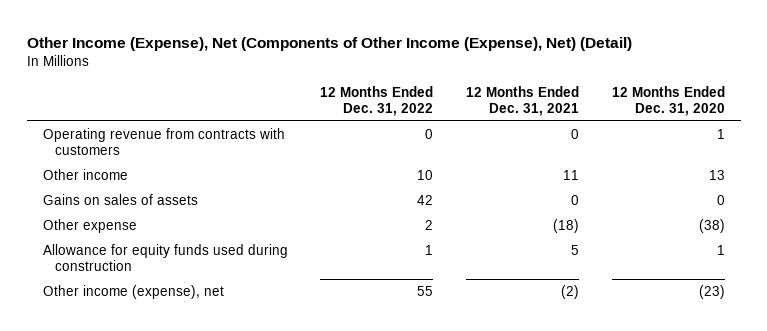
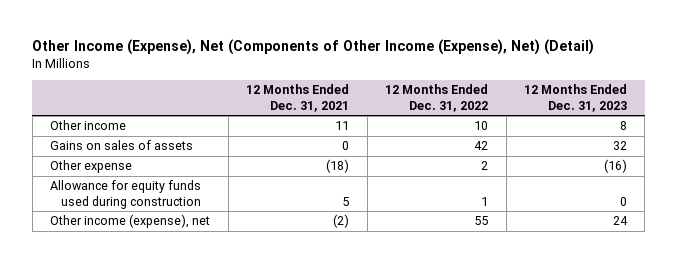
[611,85,725,116] 12 Months Ended Dec. 31, 2020 -> none
none -> [524,84,628,113] 12 Months Ended Dec. 31, 2023
[42,128,285,156] Operating revenue from contracts with customers -> none

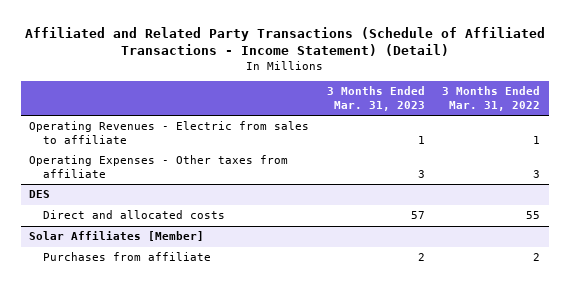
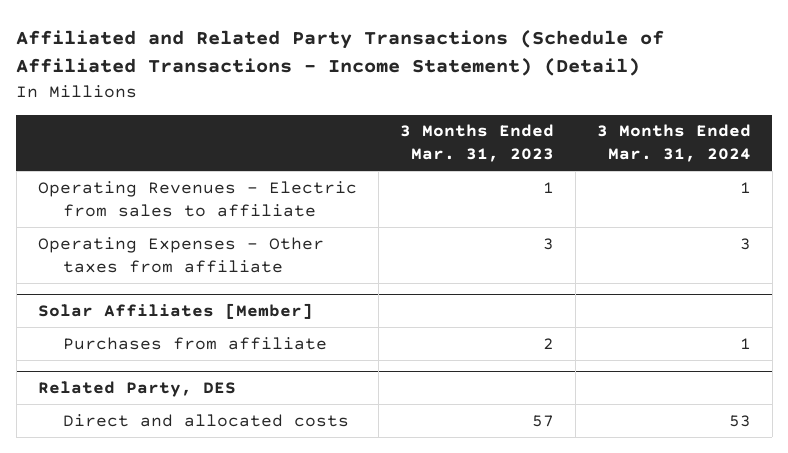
[442,86,541,111] 3 Months Ended Mar. 31, 2022 -> none
none -> [596,124,751,163] 3 Months Ended Mar. 31, 2024
[29,190,51,199] DES -> none
[43,210,226,220] Direct and allocated costs -> none
none -> [37,381,236,398] Related Party, DES
none -> [63,413,350,427] Direct and allocated costs

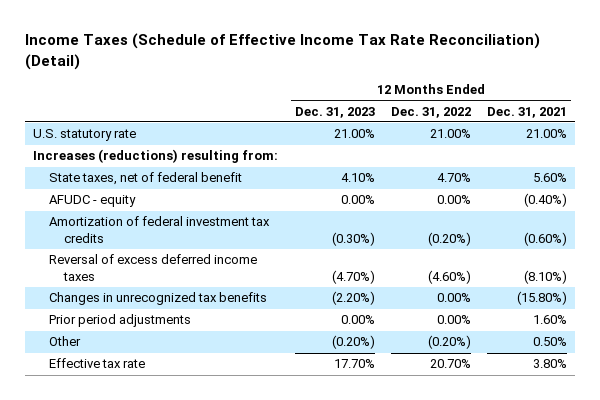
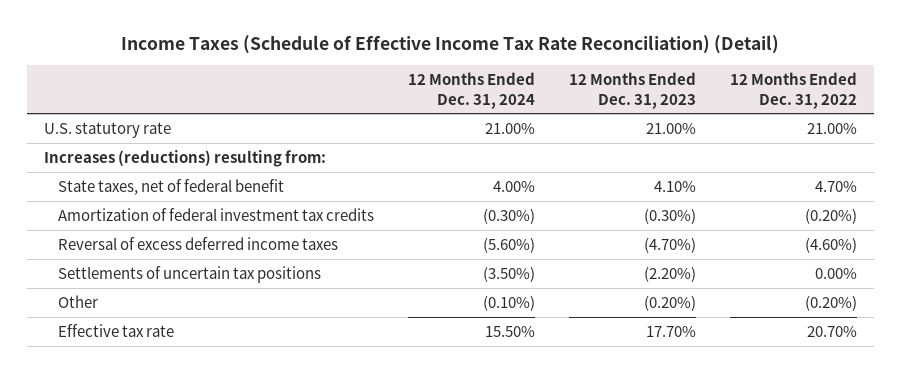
[486,106,567,118] Dec. 31, 2021 -> none
none -> [407,72,535,109] 12 Months Ended Dec. 31, 2024
[48,195,136,208] AFUDC - equity -> none
[48,292,267,306] Changes in unrecognized tax benefits -> none
[48,314,191,328] Prior period adjustments -> none
none -> [57,265,321,283] Settlements of uncertain tax positions

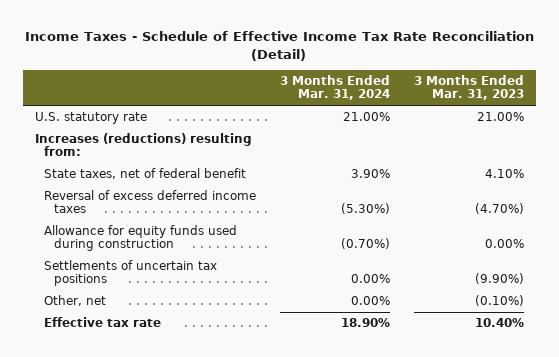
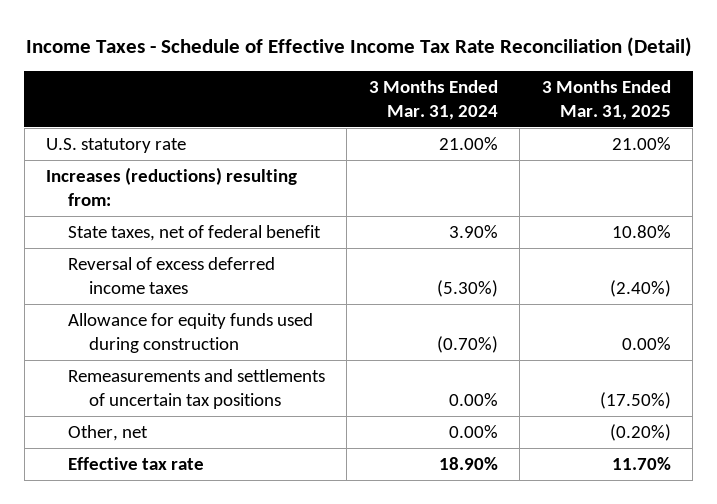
[414,75,525,101] 3 Months Ended Mar. 31, 2023 -> none
none -> [541,79,671,120] 3 Months Ended Mar. 31, 2025
[44,260,218,287] Settlements of uncertain tax positions -> [67,368,325,409] Remeasurements and settlements of uncertain tax positions

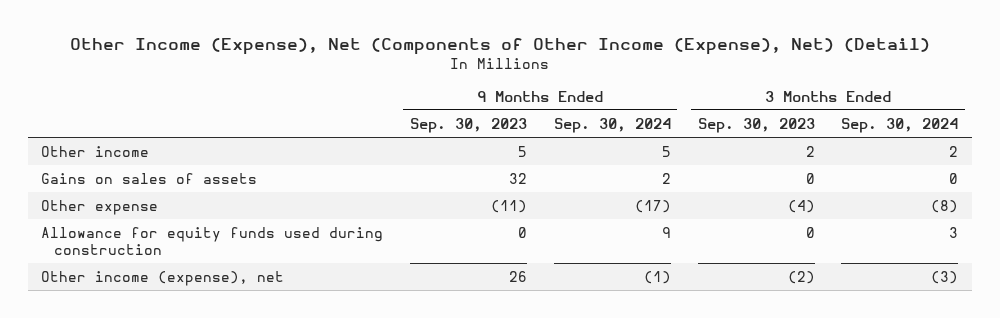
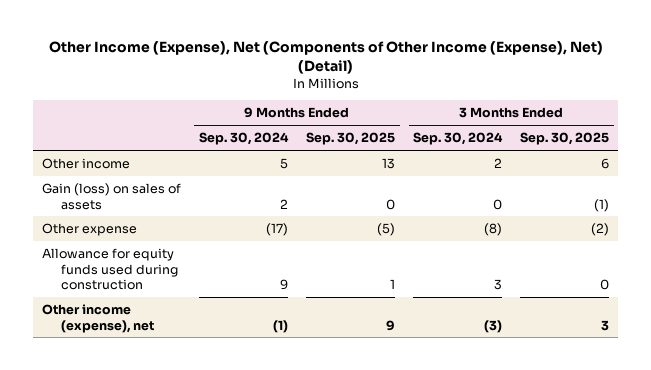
[410,117,528,133] Sep. 30, 2023 -> none
[697,117,815,133] Sep. 30, 2023 -> none
none -> [306,132,396,146] Sep. 30, 2025
none -> [520,132,610,146] Sep. 30, 2025
[41,173,258,185] Gains on sales of assets -> [41,182,181,210] Gain (loss) on sales of assets

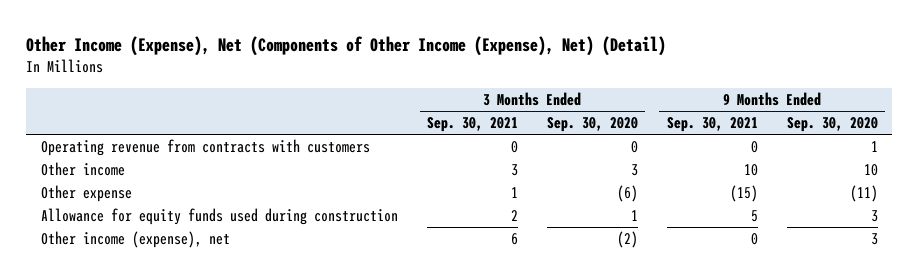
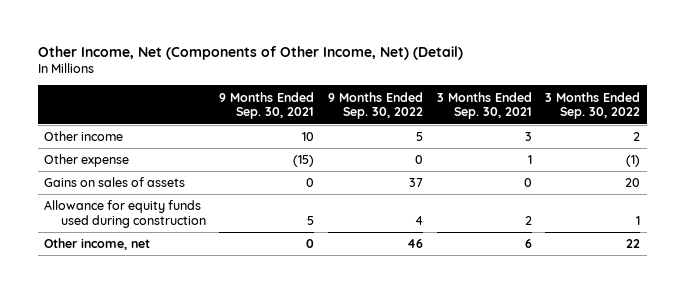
[26,35,667,56] Other Income (Expense), Net (Components of Other Income (Expense), Net) (Detail) -> [37,45,463,60] Other Income, Net (Components of Other Income, Net) (Detail)
[546,117,638,133] Sep. 30, 2020 -> none
[786,117,878,133] Sep. 30, 2020 -> none
none -> [328,91,424,120] 9 Months Ended Sep. 30, 2022
none -> [545,91,641,120] 3 Months Ended Sep. 30, 2022
[40,139,370,157] Operating revenue from contracts with customers -> none
none -> [44,177,186,188] Gains on sales of assets
[40,231,230,249] Other income (expense), net -> [44,238,151,251] Other income, net

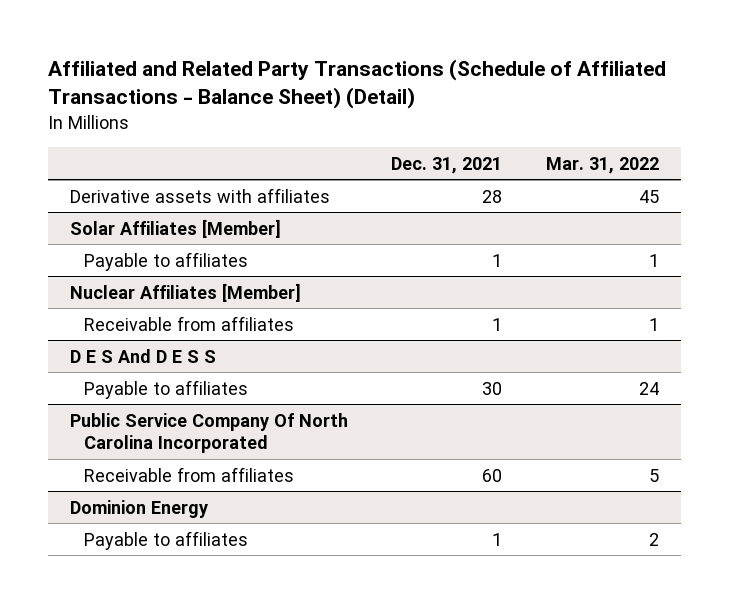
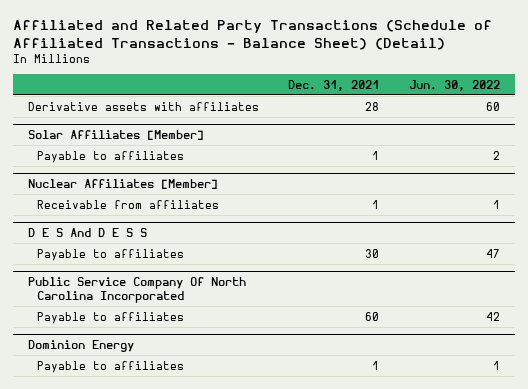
[546,156,660,174] Mar. 31, 2022 -> none
none -> [409,79,501,91] Jun. 30, 2022
[84,466,295,482] Receivable from affiliates -> none
none -> [37,311,185,324] Payable to affiliates

